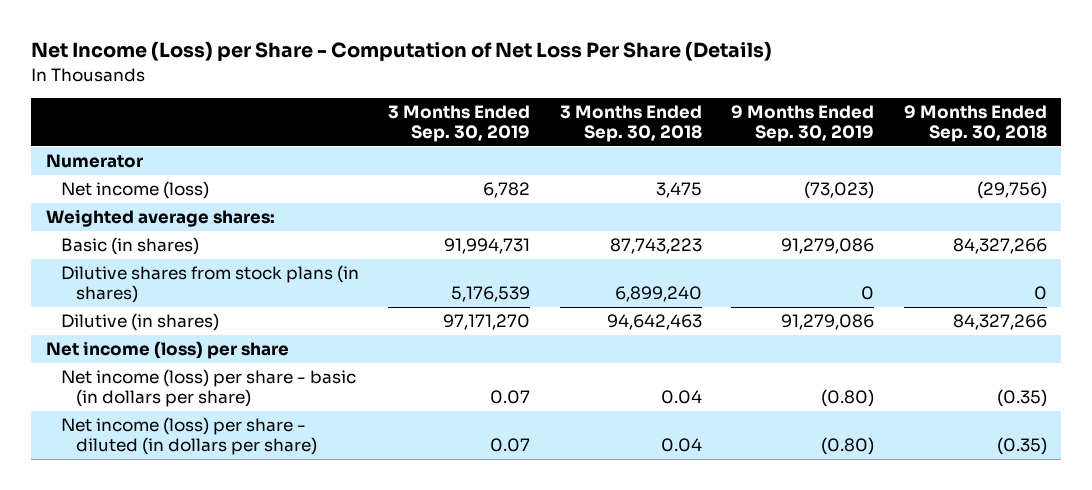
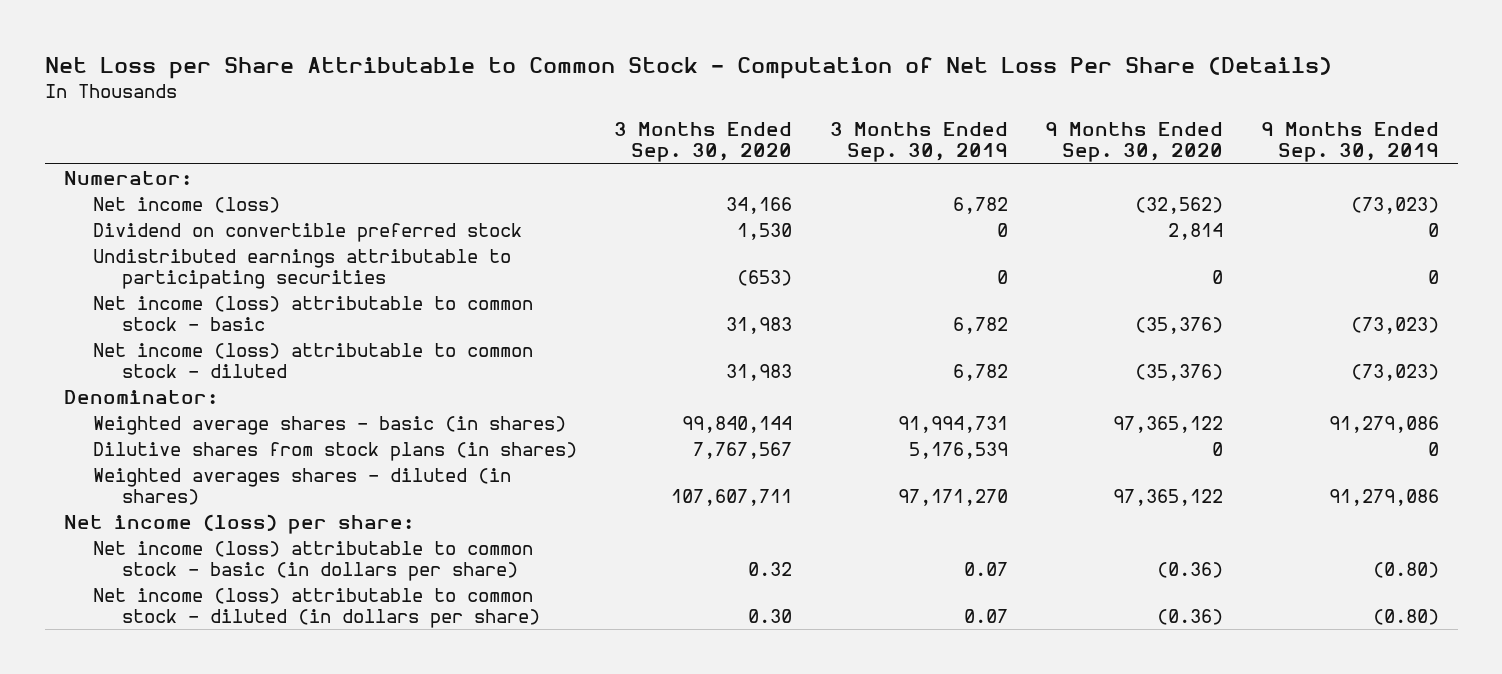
[30,41,772,62] Net Income (Loss) per Share - Computation of Net Loss Per Share (Details) -> [44,57,1332,80] Net Loss per Share Attributable to Common Stock - Computation of Net Loss Per Share (Details)
[559,104,702,143] 3 Months Ended Sep. 30, 2018 -> none
[903,104,1047,143] 9 Months Ended Sep. 30, 2018 -> none
none -> [614,122,793,163] 3 Months Ended Sep. 30, 2020
none -> [1045,122,1224,163] 9 Months Ended Sep. 30, 2020
[45,154,143,169] Numerator -> [63,171,192,186] Numerator:
[45,209,275,228] Weighted average shares: -> none
none -> [92,223,522,243] Dividend on convertible preferred stock
none -> [92,249,511,290] Undistributed earnings attributable to participating securities
none -> [92,296,533,332] Net income (loss) attributable to common stock - basic
none -> [92,343,533,379] Net income (loss) attributable to common stock - diluted
none -> [63,390,218,405] Denominator:
[60,237,199,256] Basic (in shares) -> [92,416,566,436] Weighted average shares - basic (in shares)
[60,313,219,332] Dilutive (in shares) -> [92,468,511,506] Weighted averages shares - diluted (in shares)
[45,341,289,360] Net income (loss) per share -> [63,514,414,535] Net income (loss) per share:
[60,369,356,408] Net income (loss) per share - basic (in dollars per share) -> [92,541,533,582] Net income (loss) attributable to common stock - basic (in dollars per share)
[60,417,317,456] Net income (loss) per share - diluted (in dollars per share) -> [92,588,540,629] Net income (loss) attributable to common stock - diluted (in dollars per share)

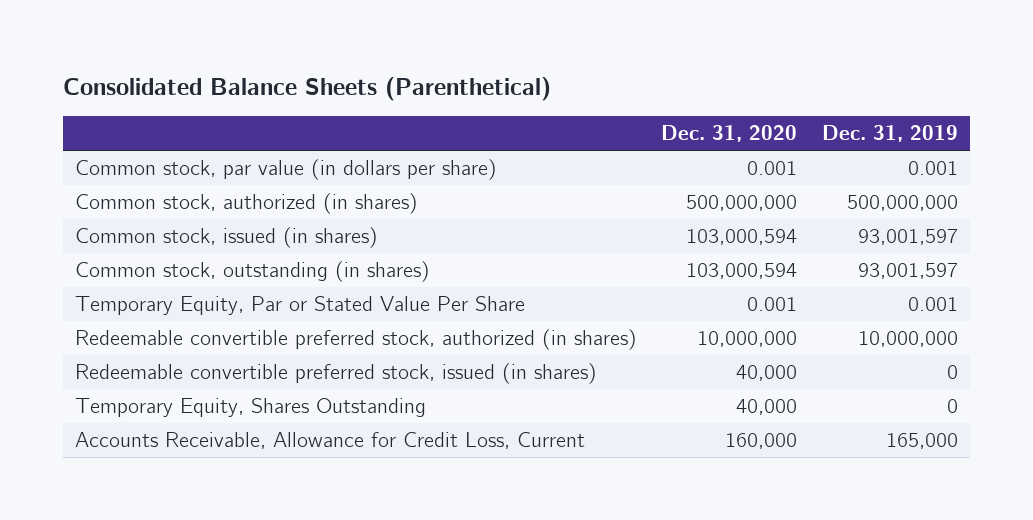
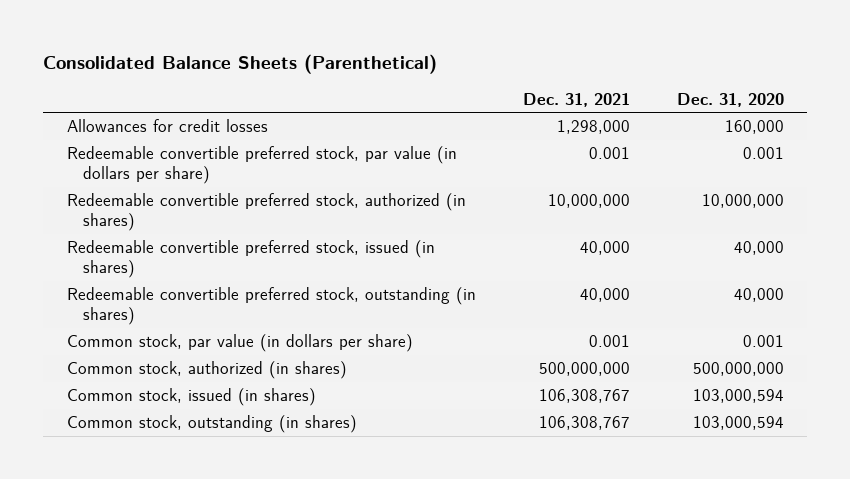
[821,125,958,143] Dec. 31, 2019 -> none
none -> [522,92,630,107] Dec. 31, 2021
none -> [66,119,268,133] Allowances for credit losses
none -> [66,146,457,184] Redeemable convertible preferred stock, par value (in dollars per share)
[75,329,638,351] Redeemable convertible preferred stock, authorized (in shares) -> [66,193,466,231] Redeemable convertible preferred stock, authorized (in shares)
[75,363,598,385] Redeemable convertible preferred stock, issued (in shares) -> [66,240,435,278] Redeemable convertible preferred stock, issued (in shares)
none -> [66,287,476,325] Redeemable convertible preferred stock, outstanding (in shares)
[75,296,526,316] Temporary Equity, Par or Stated Value Per Share -> none
[75,398,427,418] Temporary Equity, Shares Outstanding -> none
[75,432,586,450] Accounts Receivable, Allowance for Credit Loss, Current -> none

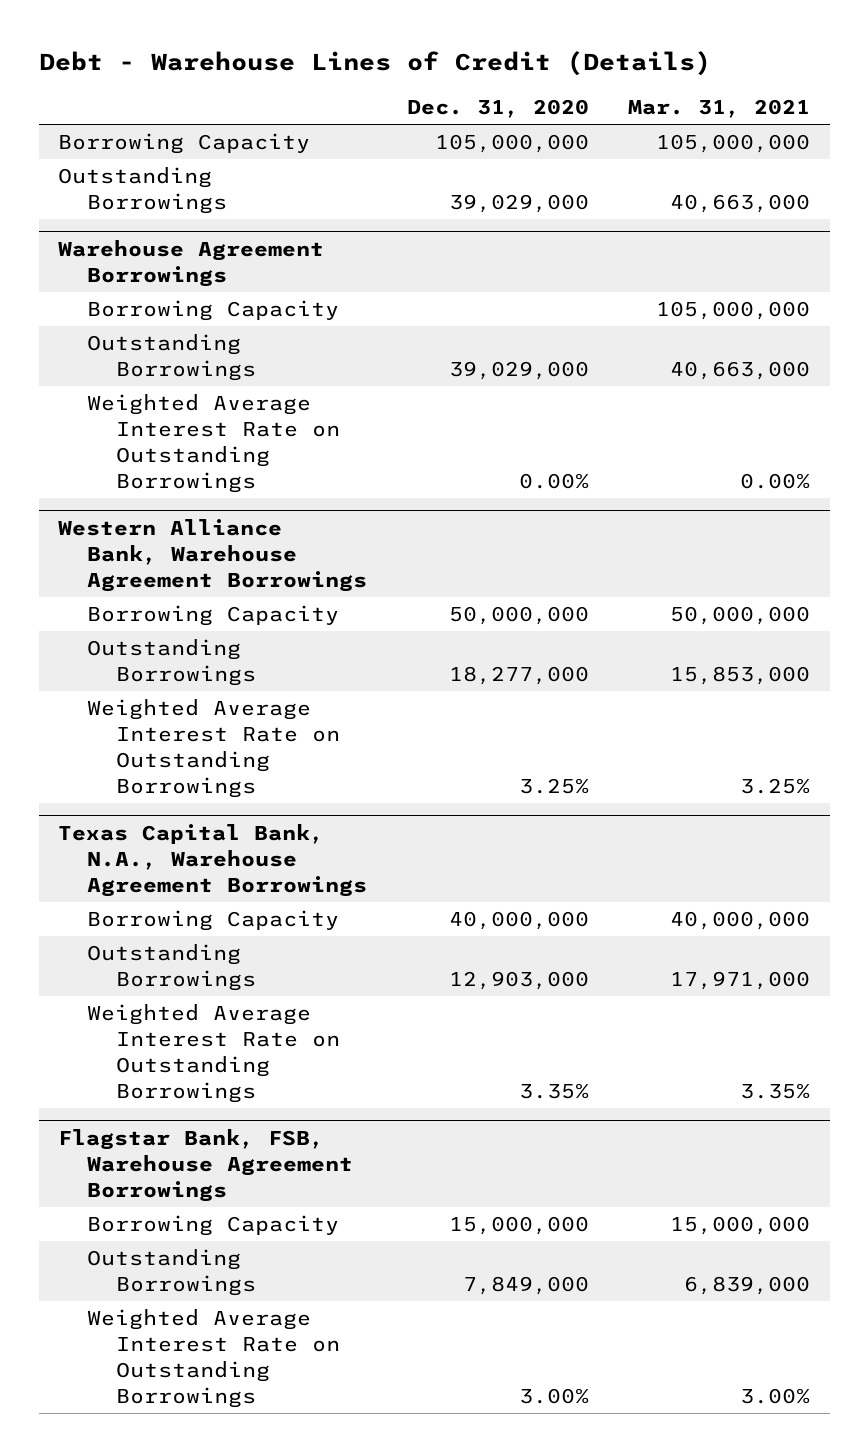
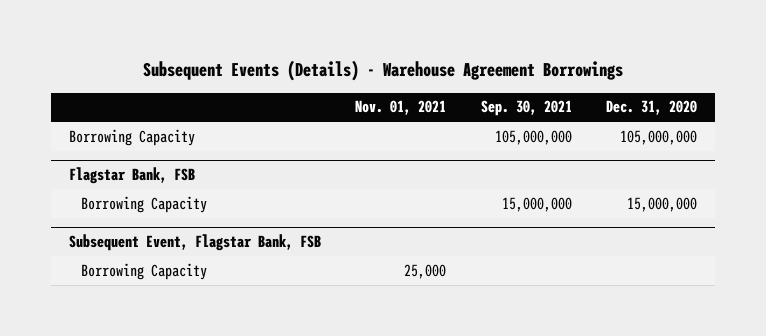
[38,50,711,76] Debt - Warehouse Lines of Credit (Details) -> [142,60,623,82] Subsequent Events (Details) - Warehouse Agreement Borrowings
[628,99,811,119] Mar. 31, 2021 -> none
none -> [355,100,447,116] Nov. 01, 2021
none -> [480,100,572,117] Sep. 30, 2021
[58,167,228,215] Outstanding Borrowings -> none
[87,300,340,322] Borrowing Capacity -> none
[87,334,257,382] Outstanding Borrowings -> none
[87,394,341,494] Weighted Average Interest Rate on Outstanding Borrowings -> none
[58,519,368,593] Western Alliance Bank, Warehouse Agreement Borrowings -> none
[87,605,340,627] Borrowing Capacity -> none
[87,639,257,687] Outstanding Borrowings -> none
[87,699,341,799] Weighted Average Interest Rate on Outstanding Borrowings -> none
[58,824,368,898] Texas Capital Bank, N.A., Warehouse Agreement Borrowings -> none
[87,910,340,932] Borrowing Capacity -> none
[87,944,257,992] Outstanding Borrowings -> none
[87,1004,341,1104] Weighted Average Interest Rate on Outstanding Borrowings -> none
[58,1129,354,1203] Flagstar Bank, FSB, Warehouse Agreement Borrowings -> none
[58,240,325,288] Warehouse Agreement Borrowings -> [68,167,195,185] Flagstar Bank, FSB
[87,1249,257,1297] Outstanding Borrowings -> none
[87,1309,341,1409] Weighted Average Interest Rate on Outstanding Borrowings -> none
none -> [68,234,321,252] Subsequent Event, Flagstar Bank, FSB
none -> [81,262,208,280] Borrowing Capacity

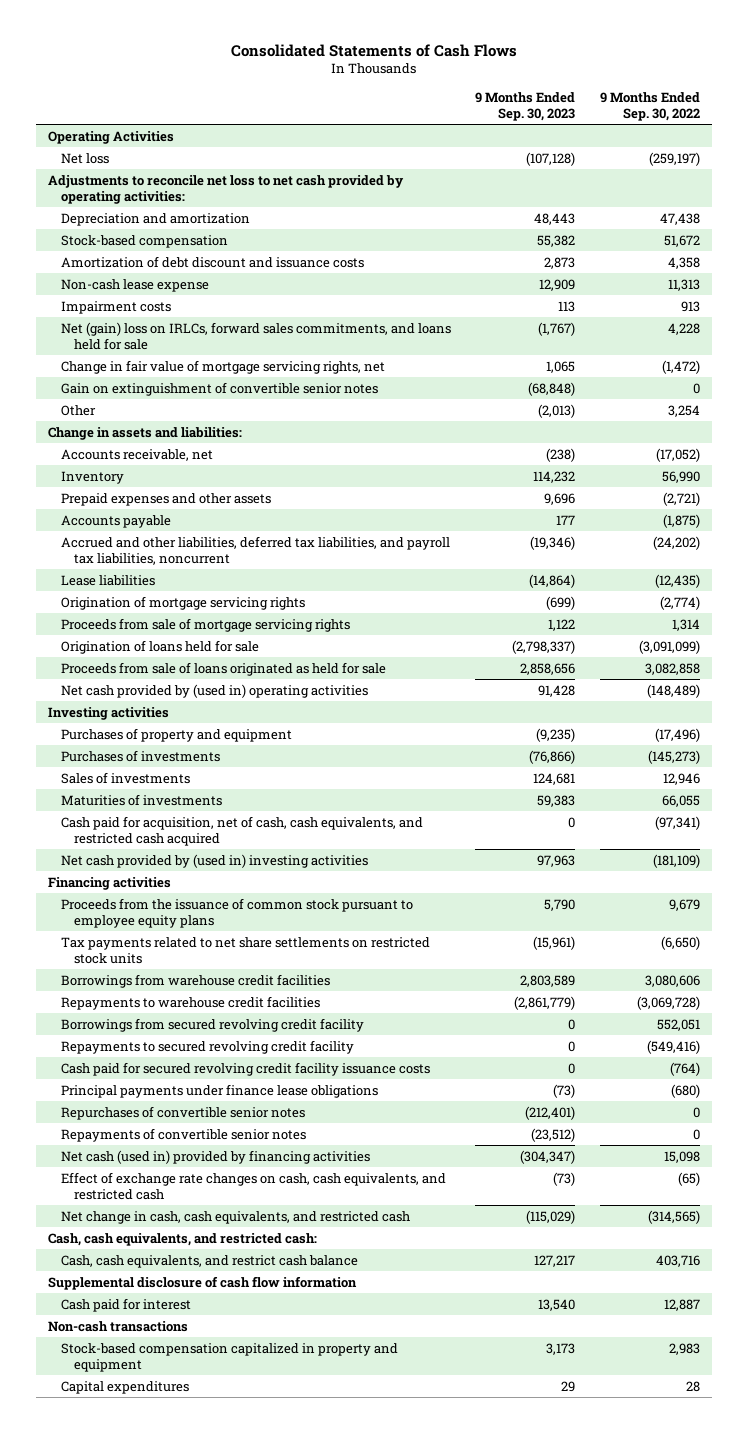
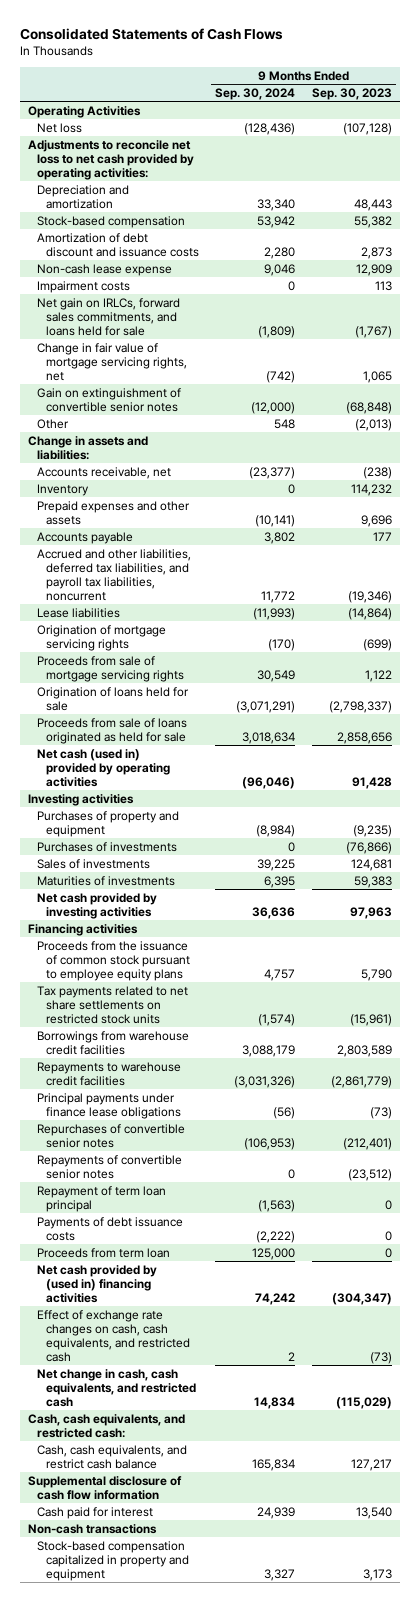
[599,91,700,122] 9 Months Ended Sep. 30, 2022 -> none
none -> [215,87,296,100] Sep. 30, 2024
[61,321,452,350] Net (gain) loss on IRLCs, forward sales commitments, and loans held for sale -> [37,297,181,336] Net gain on IRLCs, forward sales commitments, and loans held for sale
[61,683,369,698] Net cash provided by (used in) operating activities -> [37,748,170,787] Net cash (used in) provided by operating activities
[61,815,424,846] Cash paid for acquisition, net of cash, cash equivalents, and restricted cash acquired -> none
[61,853,369,868] Net cash provided by (used in) investing activities -> [37,892,158,919] Net cash provided by investing activities
[61,1017,365,1032] Borrowings from secured revolving credit facility -> none
[61,1039,355,1054] Repayments to secured revolving credit facility -> none
[61,1061,431,1076] Cash paid for secured revolving credit facility issuance costs -> none
none -> [37,1185,167,1212] Repayment of term loan principal
none -> [37,1216,184,1241] Payments of debt issuance costs
none -> [37,1247,171,1258] Proceeds from term loan
[61,1149,371,1164] Net cash (used in) provided by financing activities -> [37,1264,158,1303] Net cash provided by (used in) financing activities
[61,1380,190,1394] Capital expenditures -> none

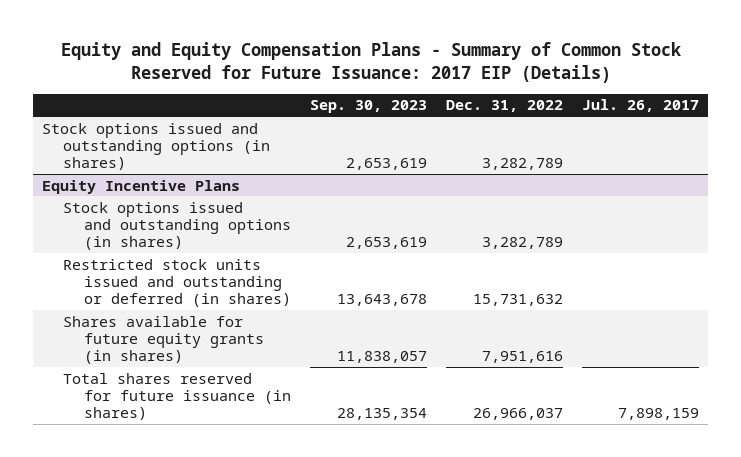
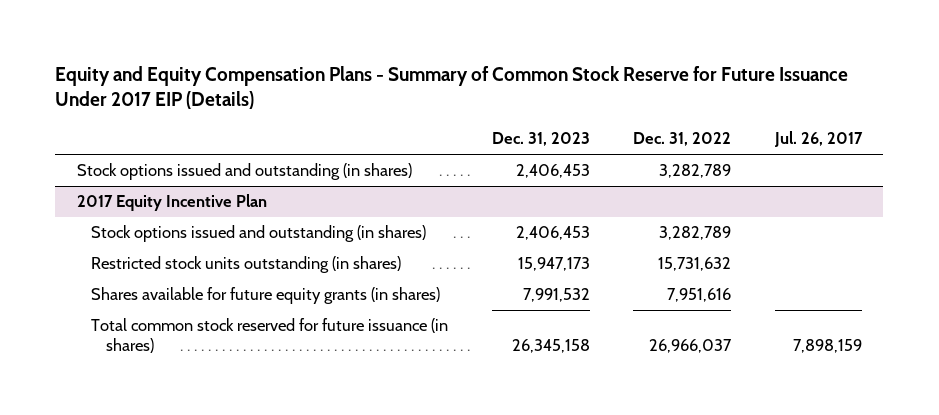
[60,41,681,83] Equity and Equity Compensation Plans - Summary of Common Stock Reserved for Future Issuance: 2017 EIP (Details) -> [55,65,849,110] Equity and Equity Compensation Plans - Summary of Common Stock Reserve for Future Issuance Under 2017 EIP (Details)
[309,100,427,114] Sep. 30, 2023 -> none
none -> [491,132,590,147] Dec. 31, 2023
[42,122,271,171] Stock options issued and outstanding options (in shares) -> [76,163,412,181] Stock options issued and outstanding (in shares)
[42,179,241,194] Equity Incentive Plans -> [76,194,267,212] 2017 Equity Incentive Plan
[63,201,291,251] Stock options issued and outstanding options (in shares) -> [91,225,427,243] Stock options issued and outstanding (in shares)
[63,258,291,308] Restricted stock units issued and outstanding or deferred (in shares) -> [91,256,402,274] Restricted stock units outstanding (in shares)
[63,372,291,421] Total shares reserved for future issuance (in shares) -> [91,318,449,353] Total common stock reserved for future issuance (in shares)

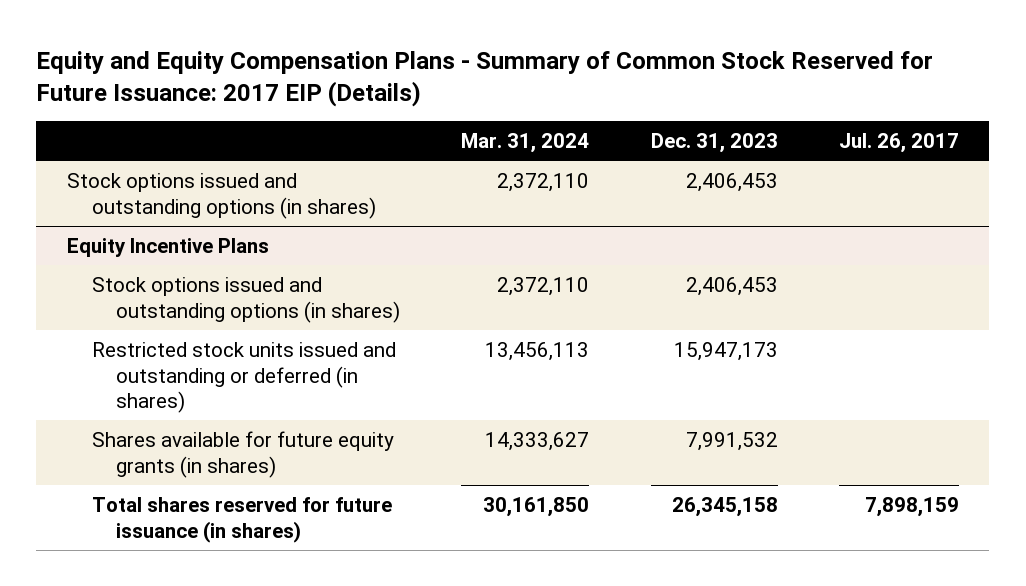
[55,65,849,110] Equity and Equity Compensation Plans - Summary of Common Stock Reserve for Future Issuance Under 2017 EIP (Details) -> [36,50,934,107] Equity and Equity Compensation Plans - Summary of Common Stock Reserved for Future Issuance: 2017 EIP (Details)
[633,132,732,147] Dec. 31, 2022 -> none
none -> [461,133,590,154] Mar. 31, 2024
[76,163,412,181] Stock options issued and outstanding (in shares) -> [66,172,376,219] Stock options issued and outstanding options (in shares)
[76,194,267,212] 2017 Equity Incentive Plan -> [66,237,269,257] Equity Incentive Plans
[91,225,427,243] Stock options issued and outstanding (in shares) -> [91,276,401,323] Stock options issued and outstanding options (in shares)
[91,256,402,274] Restricted stock units outstanding (in shares) -> [91,341,396,414] Restricted stock units issued and outstanding or deferred (in shares)
[91,318,449,353] Total common stock reserved for future issuance (in shares) -> [91,496,392,543] Total shares reserved for future issuance (in shares)

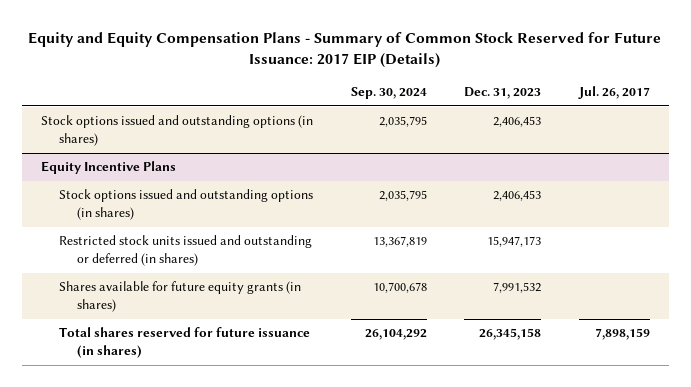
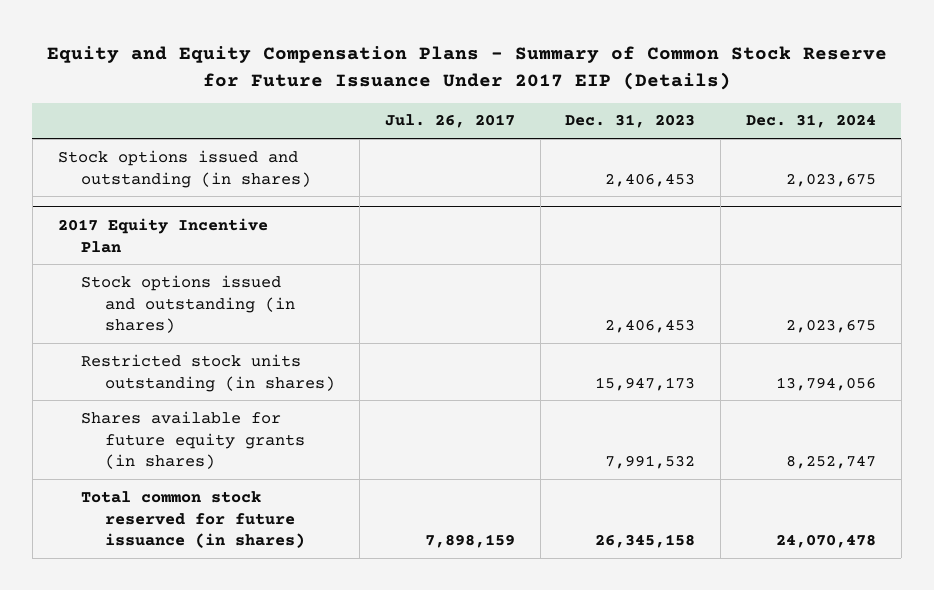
[28,32,662,69] Equity and Equity Compensation Plans - Summary of Common Stock Reserved for Future Issuance: 2017 EIP (Details) -> [46,46,887,90] Equity and Equity Compensation Plans - Summary of Common Stock Reserve for Future Issuance Under 2017 EIP (Details)
[350,87,427,100] Sep. 30, 2024 -> none
none -> [745,114,876,129] Dec. 31, 2024
[40,115,313,147] Stock options issued and outstanding options (in shares) -> [57,149,312,188] Stock options issued and outstanding (in shares)
[40,161,176,175] Equity Incentive Plans -> [57,217,268,253] 2017 Equity Incentive Plan
[58,189,313,221] Stock options issued and outstanding options (in shares) -> [81,274,295,334] Stock options issued and outstanding (in shares)
[58,235,312,267] Restricted stock units issued and outstanding or deferred (in shares) -> [81,353,335,392] Restricted stock units outstanding (in shares)
[58,327,310,359] Total shares reserved for future issuance (in shares) -> [81,490,305,549] Total common stock reserved for future issuance (in shares)

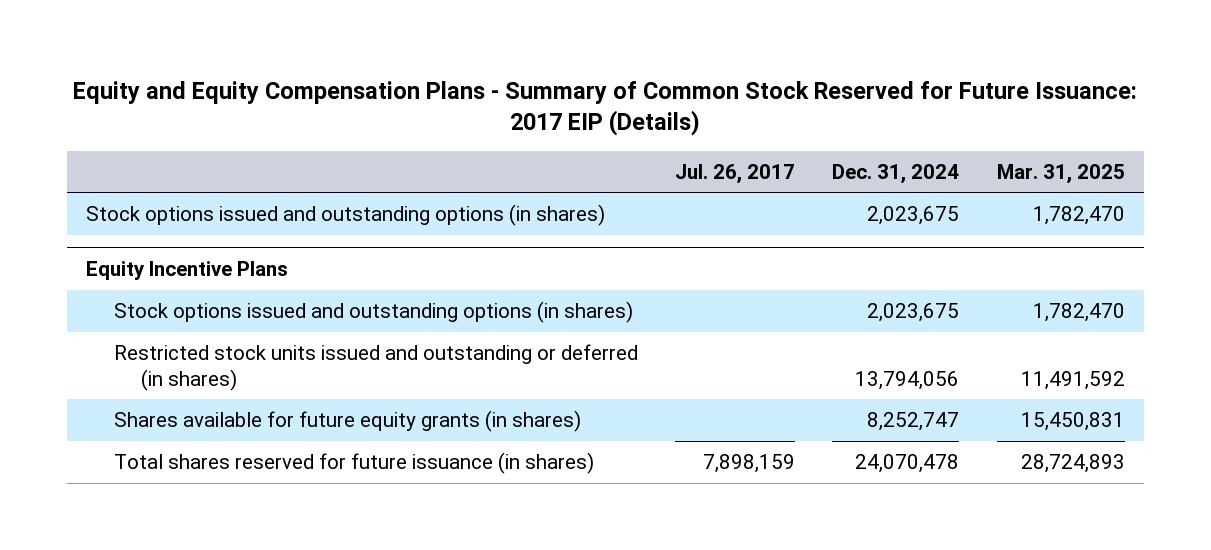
[46,46,887,90] Equity and Equity Compensation Plans - Summary of Common Stock Reserve for Future Issuance Under 2017 EIP (Details) -> [73,80,1138,137] Equity and Equity Compensation Plans - Summary of Common Stock Reserved for Future Issuance: 2017 EIP (Details)
[565,114,696,129] Dec. 31, 2023 -> none
none -> [996,163,1125,184] Mar. 31, 2025
[57,149,312,188] Stock options issued and outstanding (in shares) -> [85,204,605,227] Stock options issued and outstanding options (in shares)
[57,217,268,253] 2017 Equity Incentive Plan -> [85,260,288,280] Equity Incentive Plans
[81,274,295,334] Stock options issued and outstanding (in shares) -> [113,301,633,324] Stock options issued and outstanding options (in shares)
[81,353,335,392] Restricted stock units outstanding (in shares) -> [113,344,638,391] Restricted stock units issued and outstanding or deferred (in shares)
[81,490,305,549] Total common stock reserved for future issuance (in shares) -> [113,452,594,475] Total shares reserved for future issuance (in shares)

